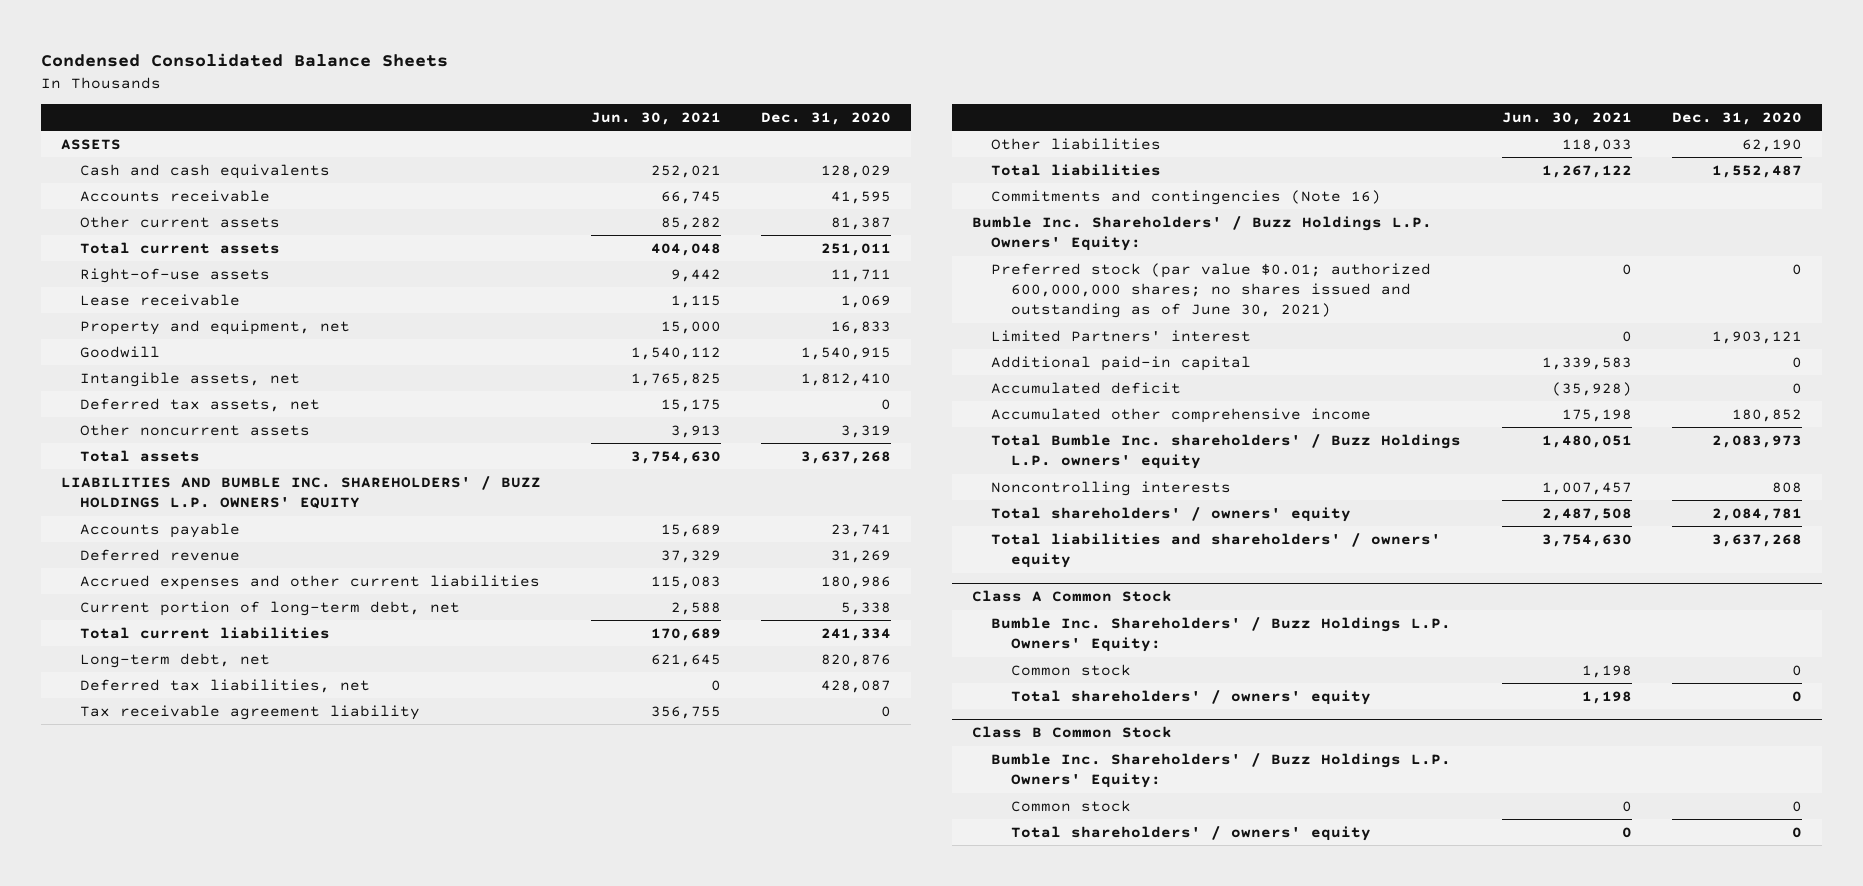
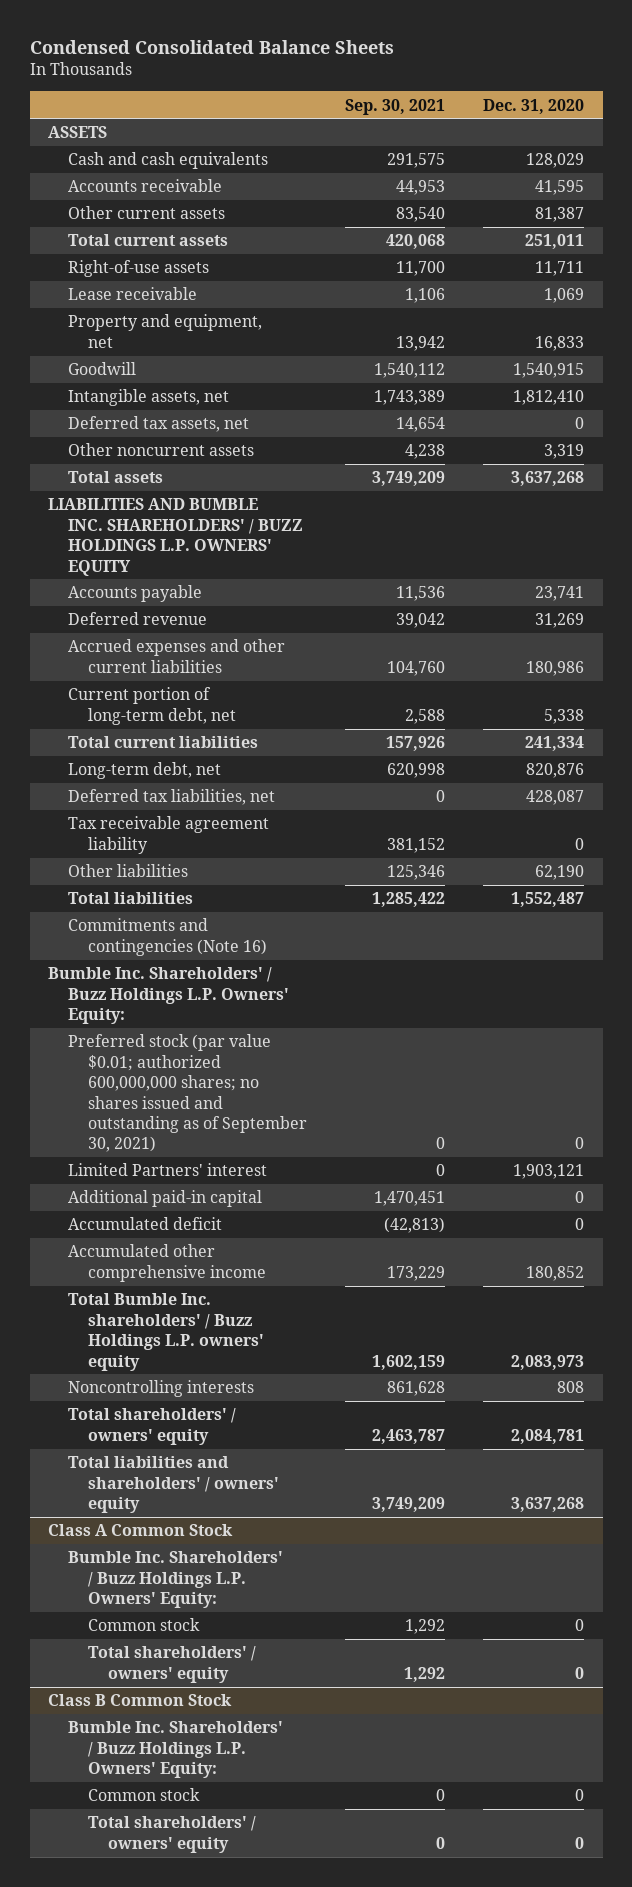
[590,111,721,125] Jun. 30, 2021 -> none
none -> [344,98,445,115] Sep. 30, 2021
[991,263,1432,319] Preferred stock (par value $0.01; authorized 600,000,000 shares; no shares issued and outstanding as of June 30, 2021) -> [68,1034,308,1153] Preferred stock (par value $0.01; authorized 600,000,000 shares; no shares issued and outstanding as of September 30, 2021)

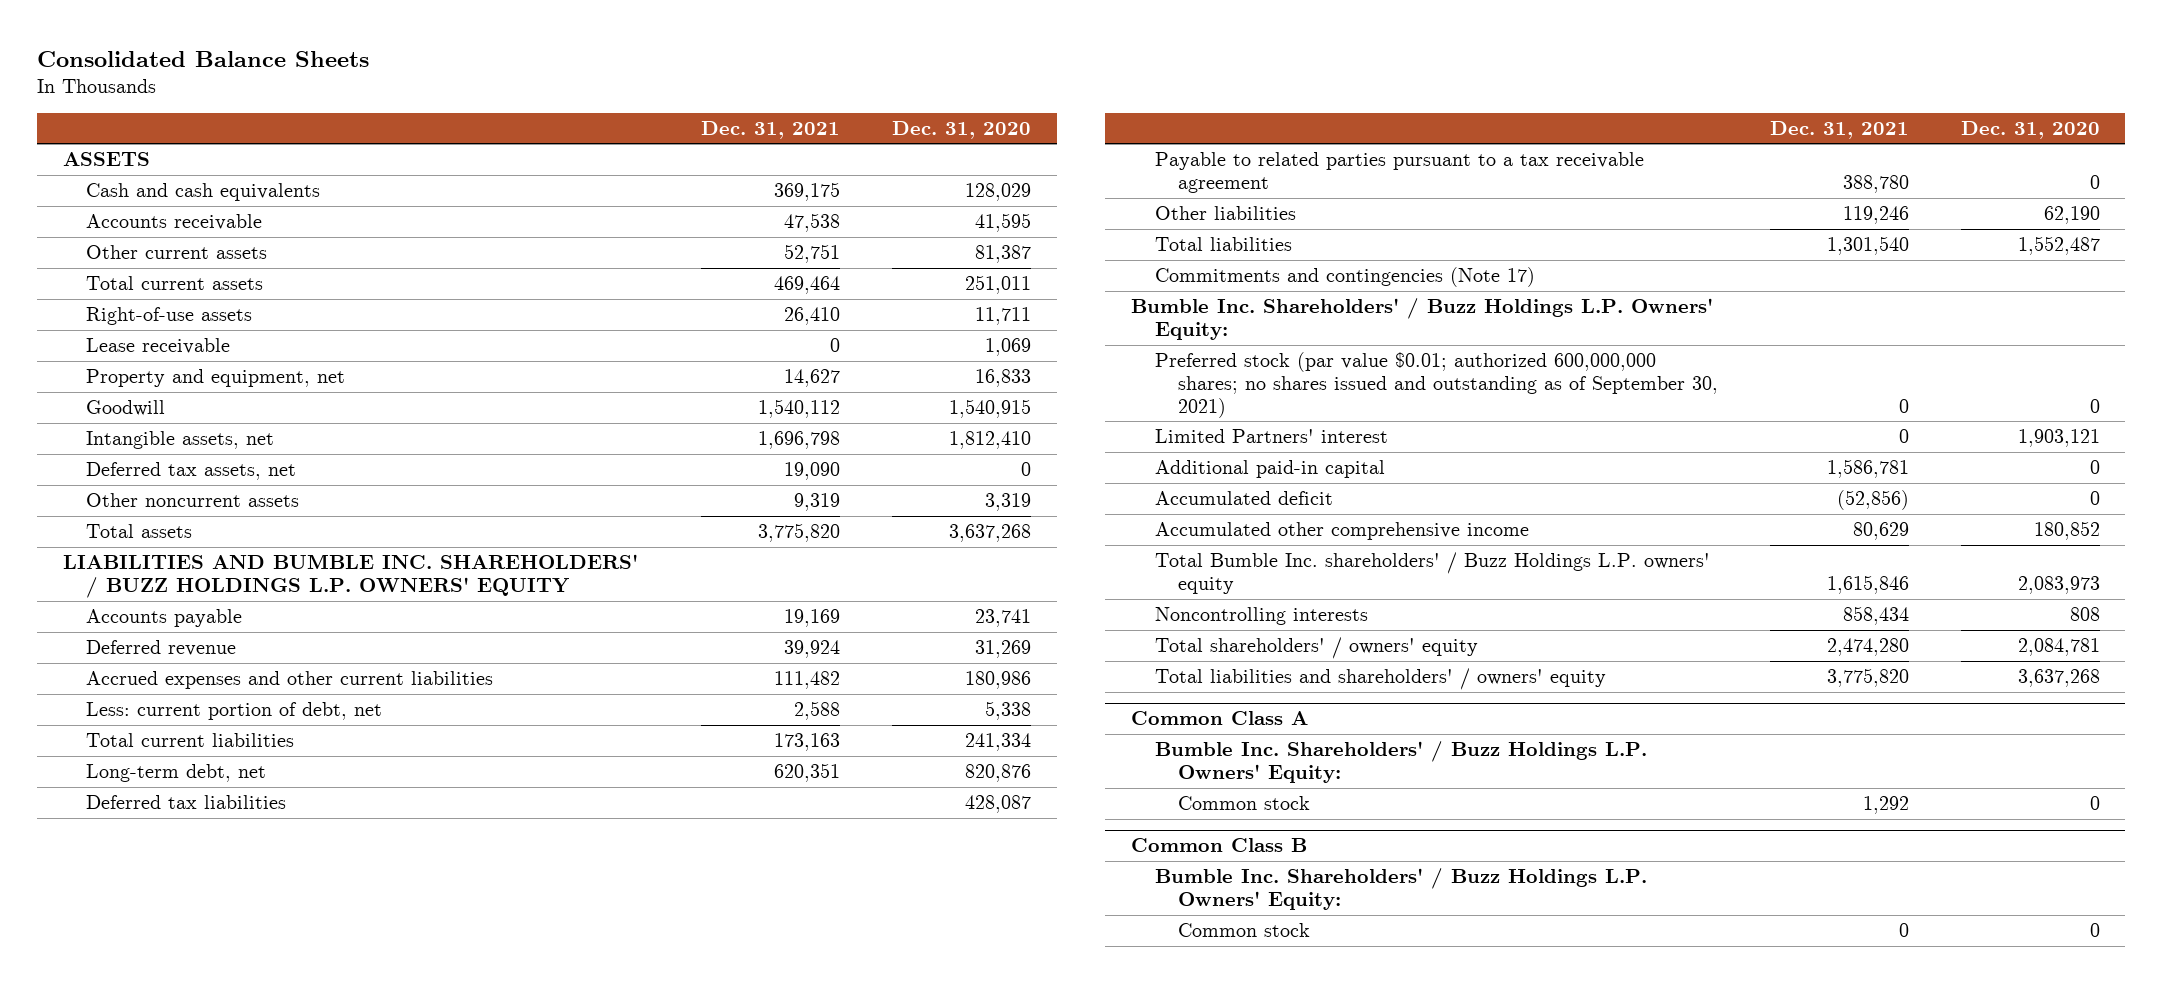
[29,40,394,55] Condensed Consolidated Balance Sheets -> [36,50,369,67] Consolidated Balance Sheets
[344,98,445,115] Sep. 30, 2021 -> none
none -> [701,120,841,139] Dec. 31, 2021
[68,687,237,725] Current portion of long-term debt, net -> [86,702,383,721] Less: current portion of debt, net
[68,789,276,806] Deferred tax liabilities, net -> [86,795,287,810] Deferred tax liabilities
[68,816,270,854] Tax receivable agreement liability -> [1154,152,1644,193] Payable to related parties pursuant to a tax receivable agreement
[68,918,268,956] Commitments and contingencies (Note 16) -> [1154,267,1535,288] Commitments and contingencies (Note 17)
[48,1524,234,1537] Class A Common Stock -> [1131,711,1309,726] Common Class A
[88,1646,257,1683] Total shareholders' / owners' equity -> none
[48,1694,233,1707] Class B Common Stock -> [1131,838,1308,853] Common Class B
[88,1816,257,1853] Total shareholders' / owners' equity -> none

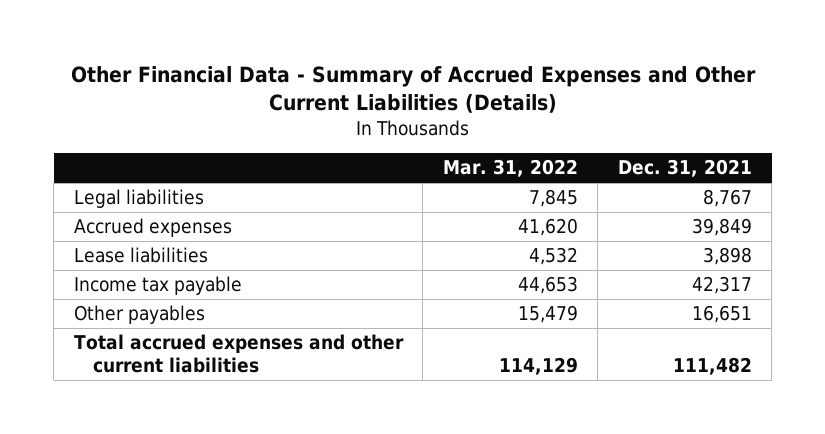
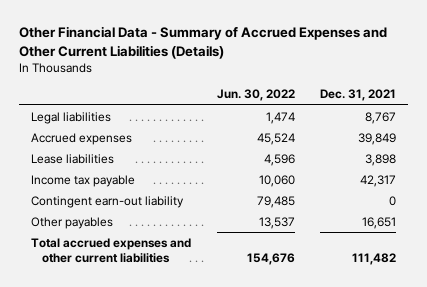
[442,159,578,178] Mar. 31, 2022 -> none
none -> [216,89,295,102] Jun. 30, 2022
none -> [31,195,185,208] Contingent earn-out liability

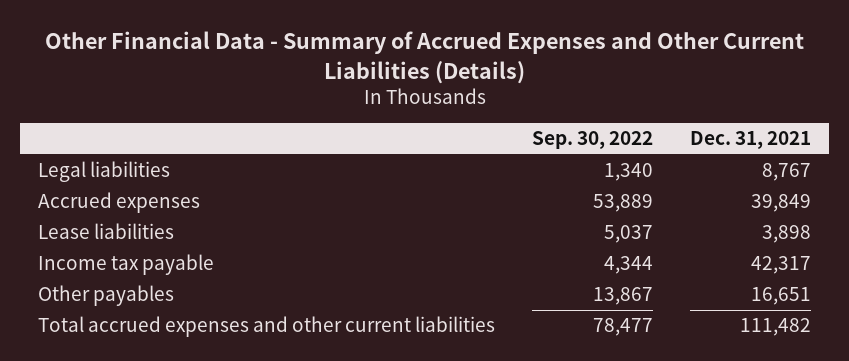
[216,89,295,102] Jun. 30, 2022 -> none
none -> [532,131,654,150] Sep. 30, 2022
[31,195,185,208] Contingent earn-out liability -> none

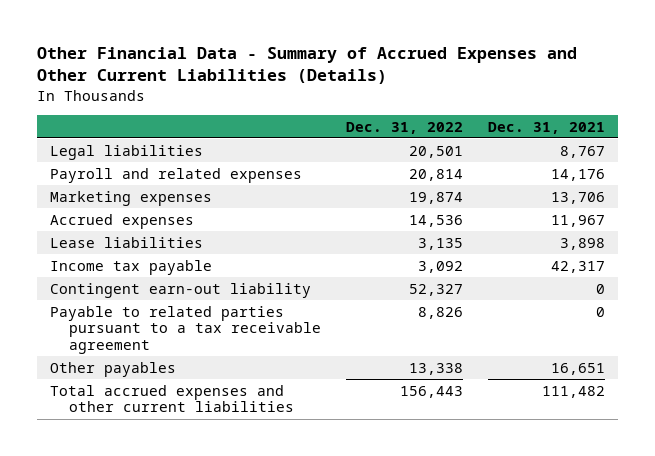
[532,131,654,150] Sep. 30, 2022 -> none
none -> [346,121,464,134] Dec. 31, 2022
none -> [49,167,302,183] Payroll and related expenses
none -> [49,190,212,206] Marketing expenses
[751,194,812,213] 39,849 -> [551,214,606,227] 11,967
none -> [49,282,311,298] Contingent earn-out liability
none -> [49,305,321,354] Payable to related parties pursuant to a tax receivable agreement

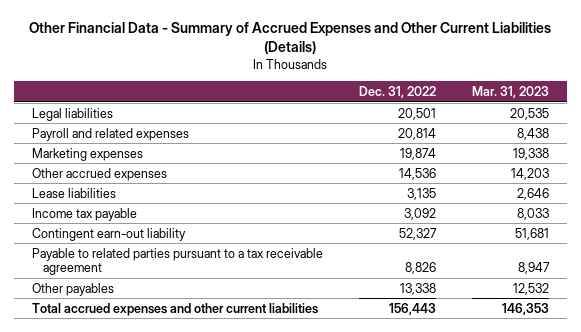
[488,121,606,134] Dec. 31, 2021 -> none
none -> [472,85,550,98] Mar. 31, 2023
[49,213,194,229] Accrued expenses -> [31,167,167,181] Other accrued expenses

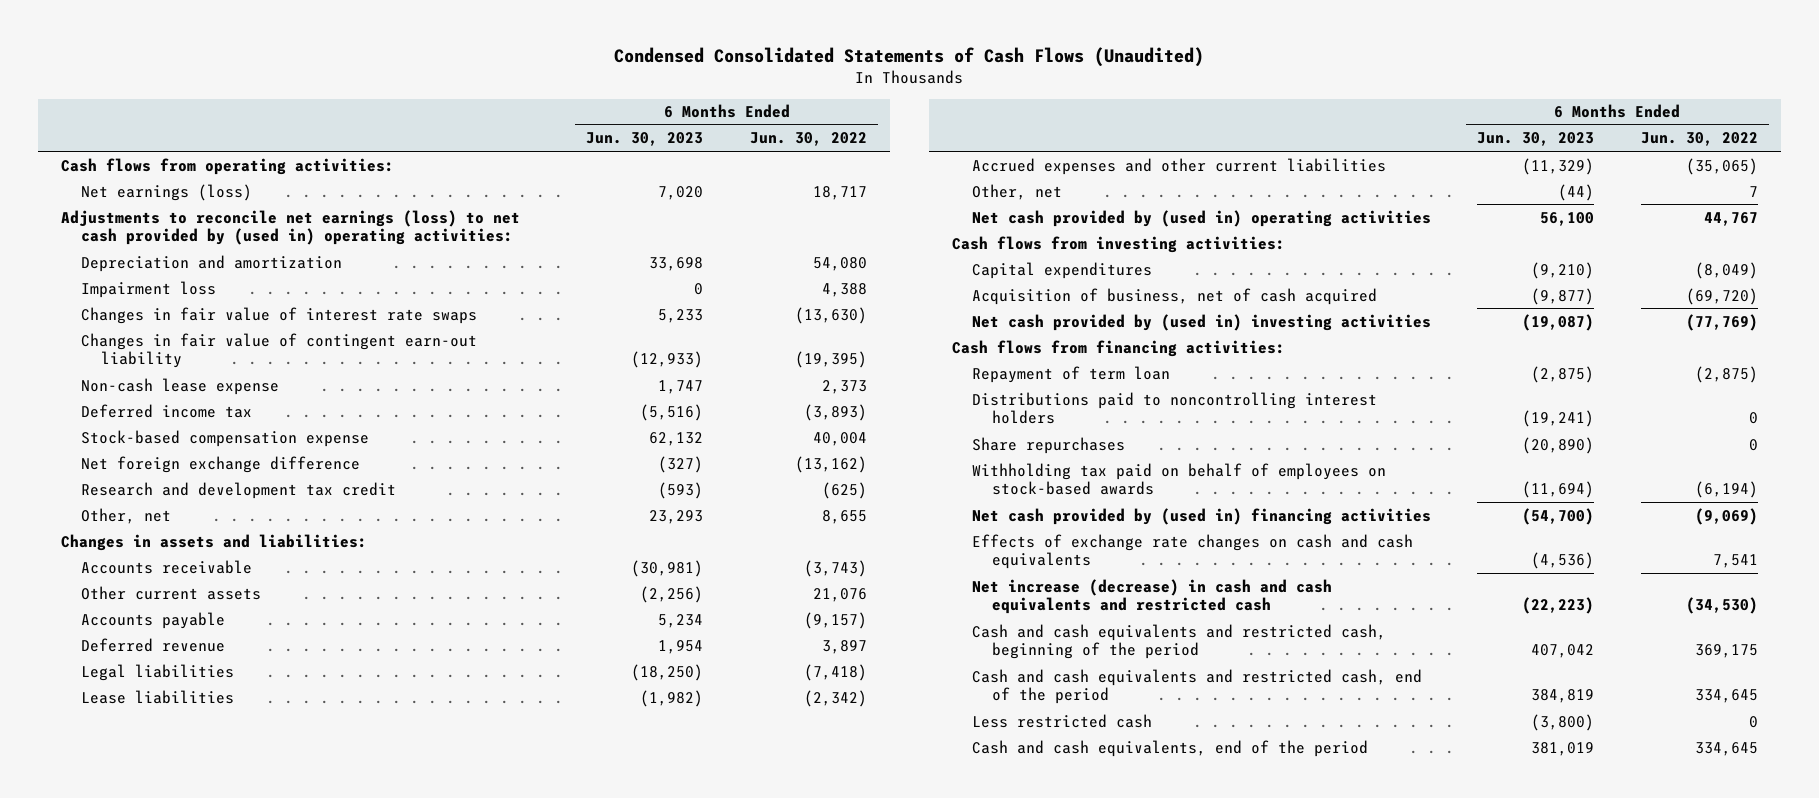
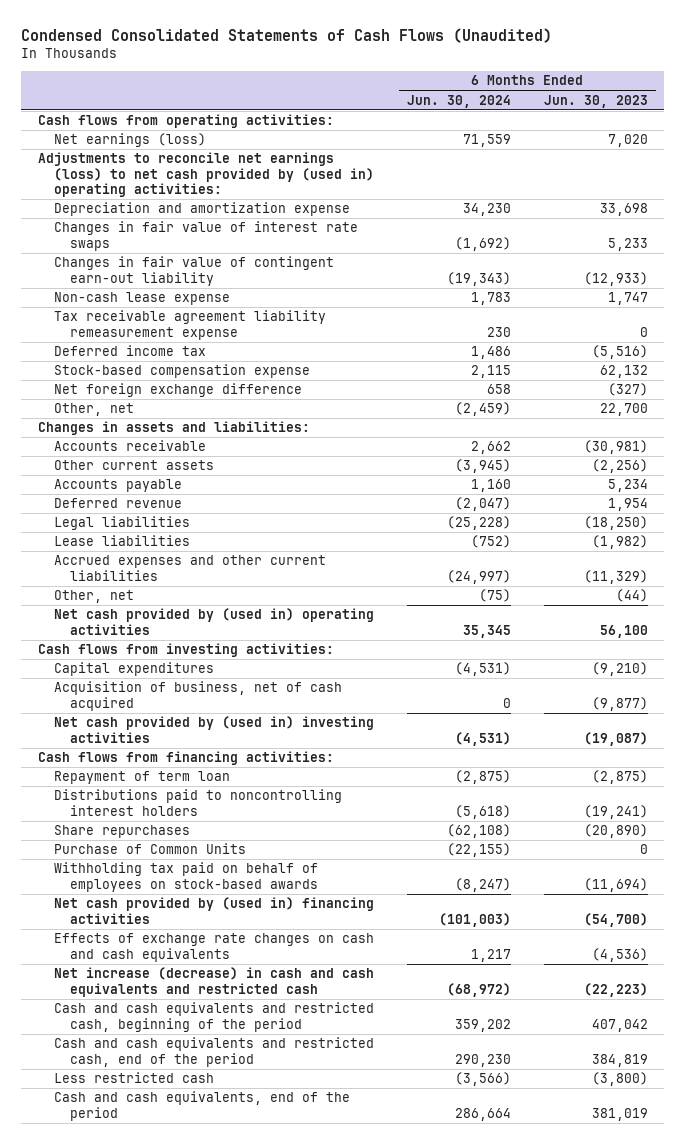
[749,132,867,147] Jun. 30, 2022 -> none
none -> [406,94,511,108] Jun. 30, 2024
[80,280,216,298] Impairment loss -> none
[80,254,342,272] Depreciation and amortization -> [53,202,350,217] Depreciation and amortization expense
none -> [53,310,326,340] Tax receivable agreement liability remeasurement expense
[80,481,396,499] Research and development tax credit -> none
[649,509,704,524] 23,293 -> [599,403,648,417] 22,700
none -> [53,843,246,855] Purchase of Common Units

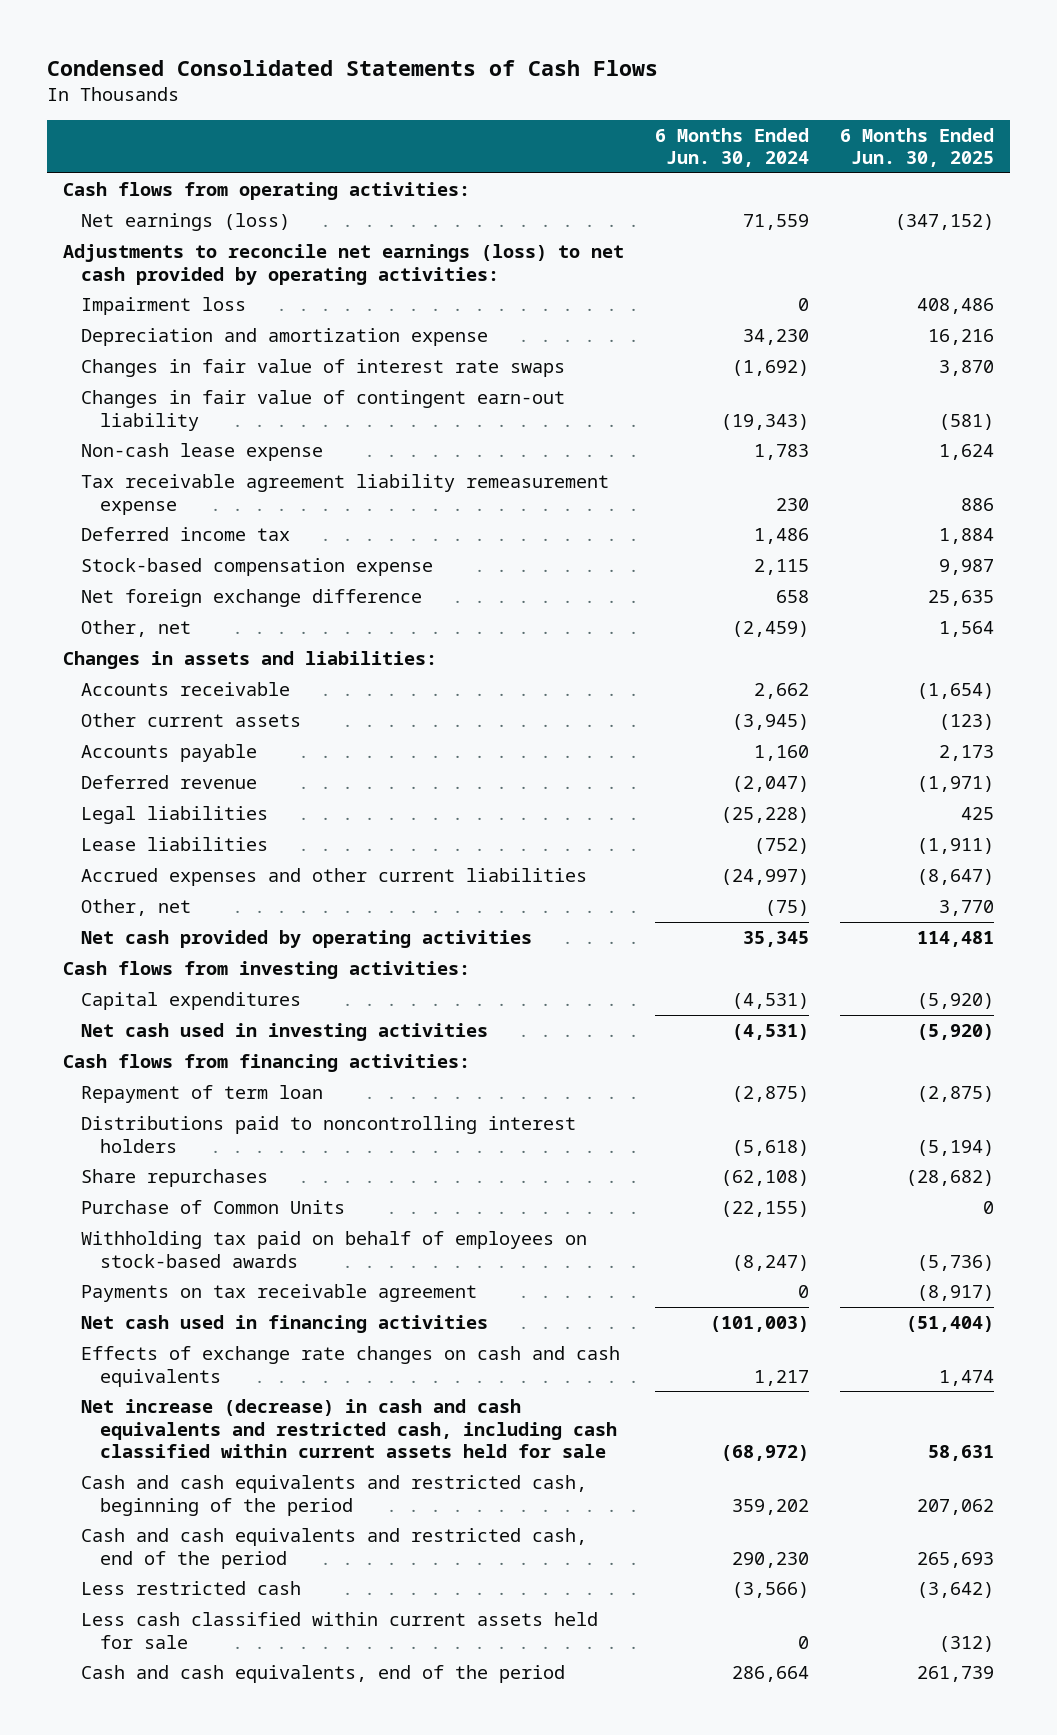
[21,27,553,43] Condensed Consolidated Statements of Cash Flows (Unaudited) -> [46,59,658,76] Condensed Consolidated Statements of Cash Flows
[543,94,648,108] Jun. 30, 2023 -> none
none -> [840,127,995,168] 6 Months Ended Jun. 30, 2025
[37,152,374,198] Adjustments to reconcile net earnings (loss) to net cash provided by (used in) operating activities: -> [62,244,624,285] Adjustments to reconcile net earnings (loss) to net cash provided by operating activities:
none -> [81,297,247,316] Impairment loss
[53,608,374,635] Net cash provided by (used in) operating activities -> [81,930,533,949] Net cash provided by operating activities
[53,681,342,711] Acquisition of business, net of cash acquired -> none
[53,716,374,743] Net cash provided by (used in) investing activities -> [81,1023,489,1042] Net cash used in investing activities
none -> [81,1284,478,1303] Payments on tax receivable agreement
[53,897,374,924] Net cash provided by (used in) financing activities -> [81,1315,489,1334] Net cash used in financing activities
[53,967,374,997] Net increase (decrease) in cash and cash equivalents and restricted cash -> [81,1399,617,1459] Net increase (decrease) in cash and cash equivalents and restricted cash, including cash classified within current assets held for sale
none -> [81,1612,599,1649] Less cash classified within current assets held for sale

